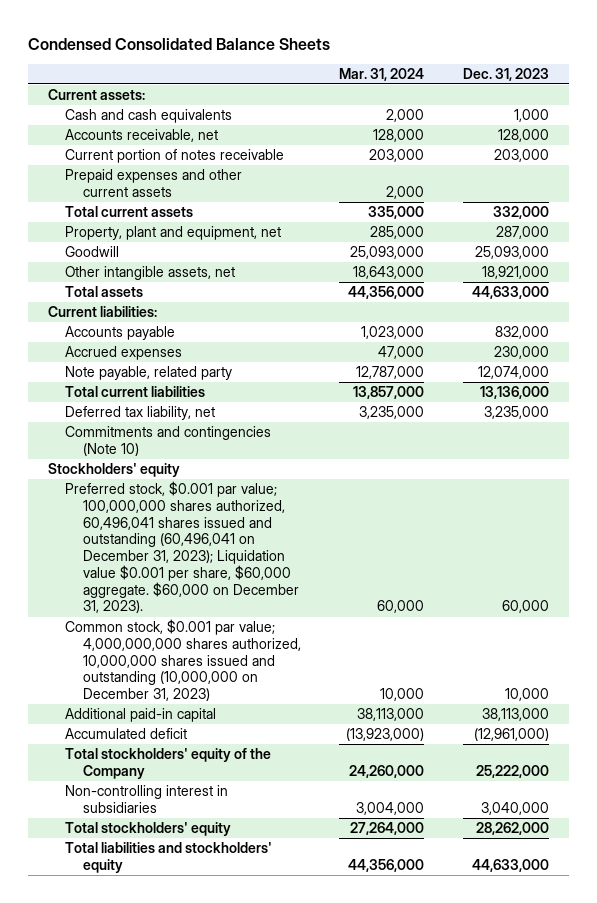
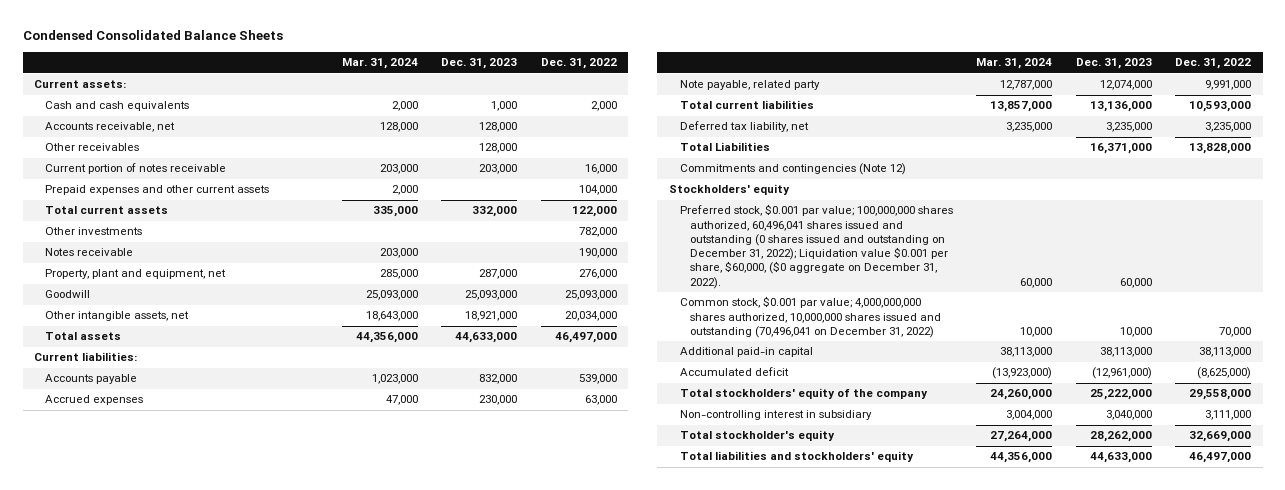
none -> [540,58,617,70] Dec. 31, 2022
none -> [45,143,140,152] Other receivables
none -> [45,227,143,236] Other investments
none -> [45,248,134,257] Notes receivable
none -> [679,142,770,152] Total Liabilities
[65,426,272,456] Commitments and contingencies (Note 10) -> [679,163,906,176] Commitments and contingencies (Note 12)
[65,481,299,614] Preferred stock, $0.001 par value; 100,000,000 shares authorized, 60,496,041 shares issued and outstanding (60,496,041 on December 31, 2023); Liquidation value $0.001 per share, $60,000 aggregate. $60,000 on December 31, 2023). -> [679,204,953,289] Preferred stock, $0.001 par value; 100,000,000 shares authorized, 60,496,041 shares issued and outstanding (0 shares issued and outstanding on December 31, 2022); Liquidation value $0.001 per share, $60,000, ($0 aggregate on December 31, 2022).
[65,619,301,702] Common stock, $0.001 par value; 4,000,000,000 shares authorized, 10,000,000 shares issued and outstanding (10,000,000 on December 31, 2023) -> [679,296,942,338] Common stock, $0.001 par value; 4,000,000,000 shares authorized, 10,000,000 shares issued and outstanding (70,496,041 on December 31, 2022)
[65,748,272,779] Total stockholders' equity of the Company -> [679,388,928,400] Total stockholders' equity of the company
[65,785,229,813] Non-controlling interest in subsidiaries -> [679,410,872,421] Non-controlling interest in subsidiary
[65,822,232,837] Total stockholders' equity -> [679,430,835,442] Total stockholder's equity

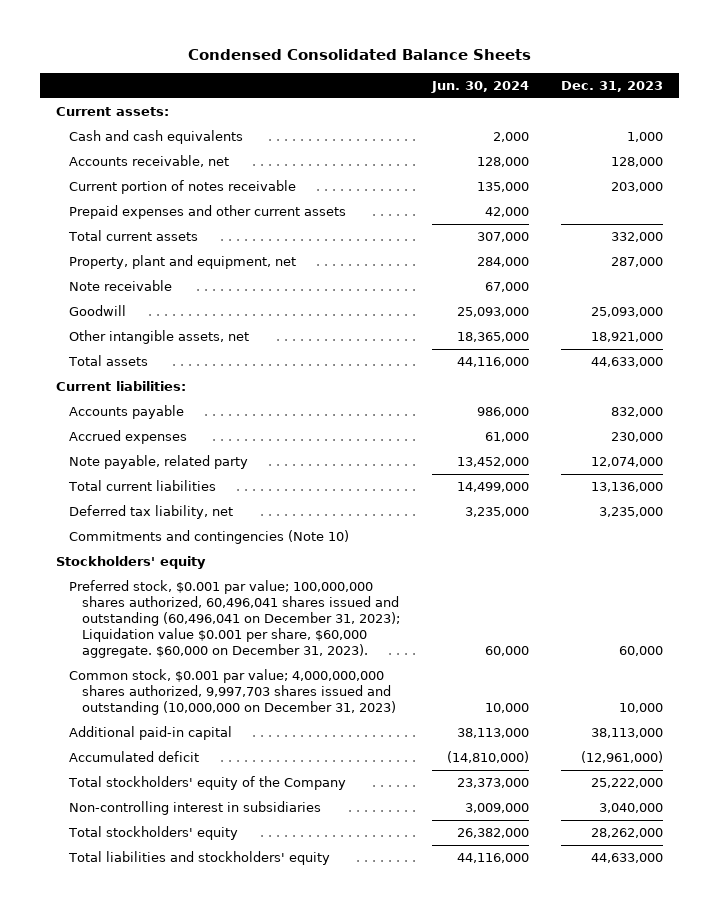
[341,58,418,70] Mar. 31, 2024 -> none
[540,58,617,70] Dec. 31, 2022 -> none
none -> [431,80,530,93] Jun. 30, 2024
[45,143,140,152] Other receivables -> none
[45,227,143,236] Other investments -> none
[45,248,134,257] Notes receivable -> none
none -> [68,280,172,292] Note receivable
[679,142,770,152] Total Liabilities -> none
[679,163,906,176] Commitments and contingencies (Note 12) -> [68,530,349,545] Commitments and contingencies (Note 10)
[679,204,953,289] Preferred stock, $0.001 par value; 100,000,000 shares authorized, 60,496,041 shares issued and outstanding (0 shares issued and outstanding on December 31, 2022); Liquidation value $0.001 per share, $60,000, ($0 aggregate on December 31, 2022). -> [68,580,401,658] Preferred stock, $0.001 par value; 100,000,000 shares authorized, 60,496,041 shares issued and outstanding (60,496,041 on December 31, 2023); Liquidation value $0.001 per share, $60,000 aggregate. $60,000 on December 31, 2023).
[679,296,942,338] Common stock, $0.001 par value; 4,000,000,000 shares authorized, 10,000,000 shares issued and outstanding (70,496,041 on December 31, 2022) -> [68,669,397,715] Common stock, $0.001 par value; 4,000,000,000 shares authorized, 9,997,703 shares issued and outstanding (10,000,000 on December 31, 2023)
[679,388,928,400] Total stockholders' equity of the company -> [67,776,346,791] Total stockholders' equity of the Company
[679,410,872,421] Non-controlling interest in subsidiary -> [68,801,321,816] Non-controlling interest in subsidiaries
[679,430,835,442] Total stockholder's equity -> [67,826,238,841] Total stockholders' equity

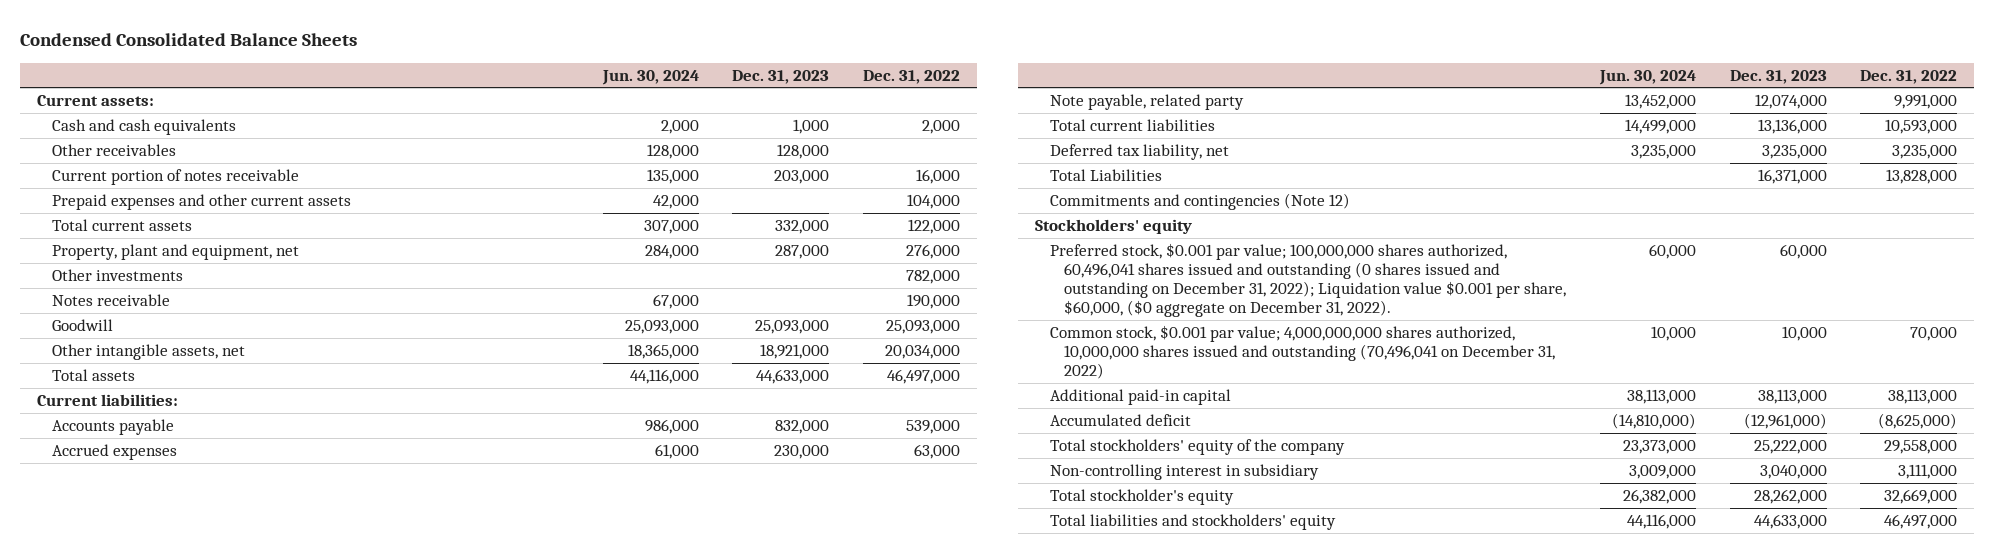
none -> [862,69,960,84] Dec. 31, 2022
[68,155,229,168] Accounts receivable, net -> [52,144,177,157] Other receivables
none -> [52,269,184,282] Other investments
[68,280,172,292] Note receivable -> [52,294,171,307] Notes receivable
none -> [1049,169,1162,182] Total Liabilities
[68,530,349,545] Commitments and contingencies (Note 10) -> [1049,193,1350,211] Commitments and contingencies (Note 12)
[68,580,401,658] Preferred stock, $0.001 par value; 100,000,000 shares authorized, 60,496,041 shares issued and outstanding (60,496,041 on December 31, 2023); Liquidation value $0.001 per share, $60,000 aggregate. $60,000 on December 31, 2023). -> [1049,243,1567,318] Preferred stock, $0.001 par value; 100,000,000 shares authorized, 60,496,041 shares issued and outstanding (0 shares issued and outstanding on December 31, 2022); Liquidation value $0.001 per share, $60,000, ($0 aggregate on December 31, 2022).
[68,669,397,715] Common stock, $0.001 par value; 4,000,000,000 shares authorized, 9,997,703 shares issued and outstanding (10,000,000 on December 31, 2023) -> [1049,325,1556,380] Common stock, $0.001 par value; 4,000,000,000 shares authorized, 10,000,000 shares issued and outstanding (70,496,041 on December 31, 2022)
[67,776,346,791] Total stockholders' equity of the Company -> [1049,439,1345,456] Total stockholders' equity of the company
[68,801,321,816] Non-controlling interest in subsidiaries -> [1049,464,1319,481] Non-controlling interest in subsidiary
[67,826,238,841] Total stockholders' equity -> [1049,489,1234,506] Total stockholder's equity

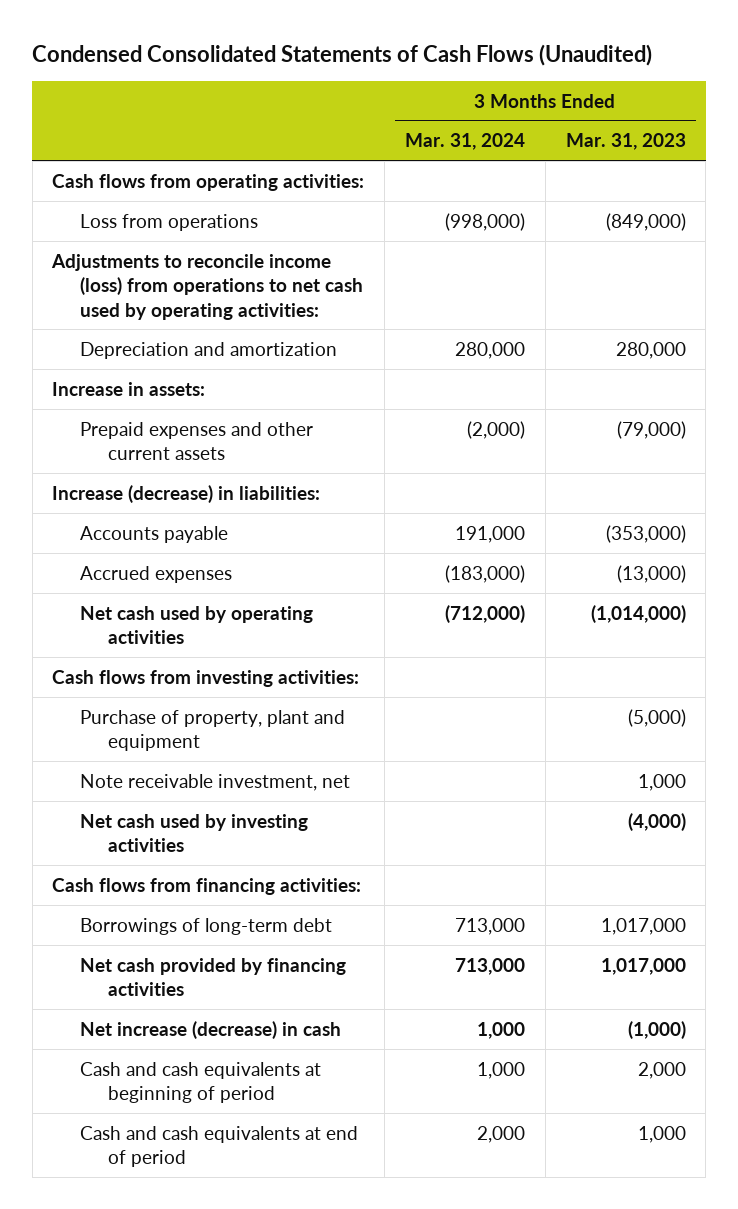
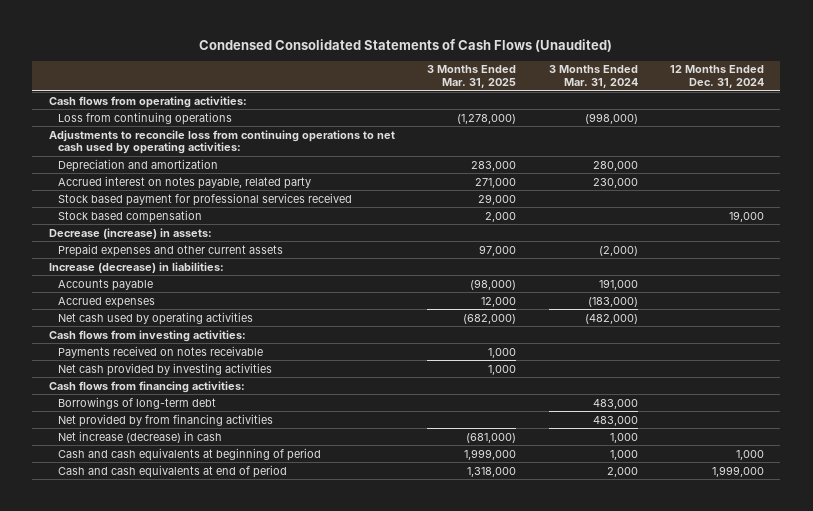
[565,133,686,151] Mar. 31, 2023 -> none
none -> [427,65,517,89] 3 Months Ended Mar. 31, 2025
none -> [670,65,765,89] 12 Months Ended Dec. 31, 2024
[80,213,259,231] Loss from operations -> [58,111,233,125] Loss from continuing operations
[51,253,364,320] Adjustments to reconcile income (loss) from operations to net cash used by operating activities: -> [48,129,395,155] Adjustments to reconcile loss from continuing operations to net cash used by operating activities:
none -> [58,175,312,189] Accrued interest on notes payable, related party
none -> [58,192,353,206] Stock based payment for professional services received
none -> [58,209,203,223] Stock based compensation
[52,381,206,396] Increase in assets: -> [48,227,212,239] Decrease (increase) in assets:
[445,604,526,623] (712,000) -> [584,313,638,324] (482,000)
[80,709,346,752] Purchase of property, plant and equipment -> none
[80,773,351,791] Note receivable investment, net -> none
none -> [58,345,264,358] Payments received on notes receivable
[80,813,309,853] Net cash used by investing activities -> [58,362,273,376] Net cash provided by investing activities
[455,917,526,935] 713,000 -> [592,398,638,409] 483,000
[80,957,347,997] Net cash provided by financing activities -> [58,413,274,427] Net provided by from financing activities
[455,957,526,975] 713,000 -> [592,415,638,426] 483,000

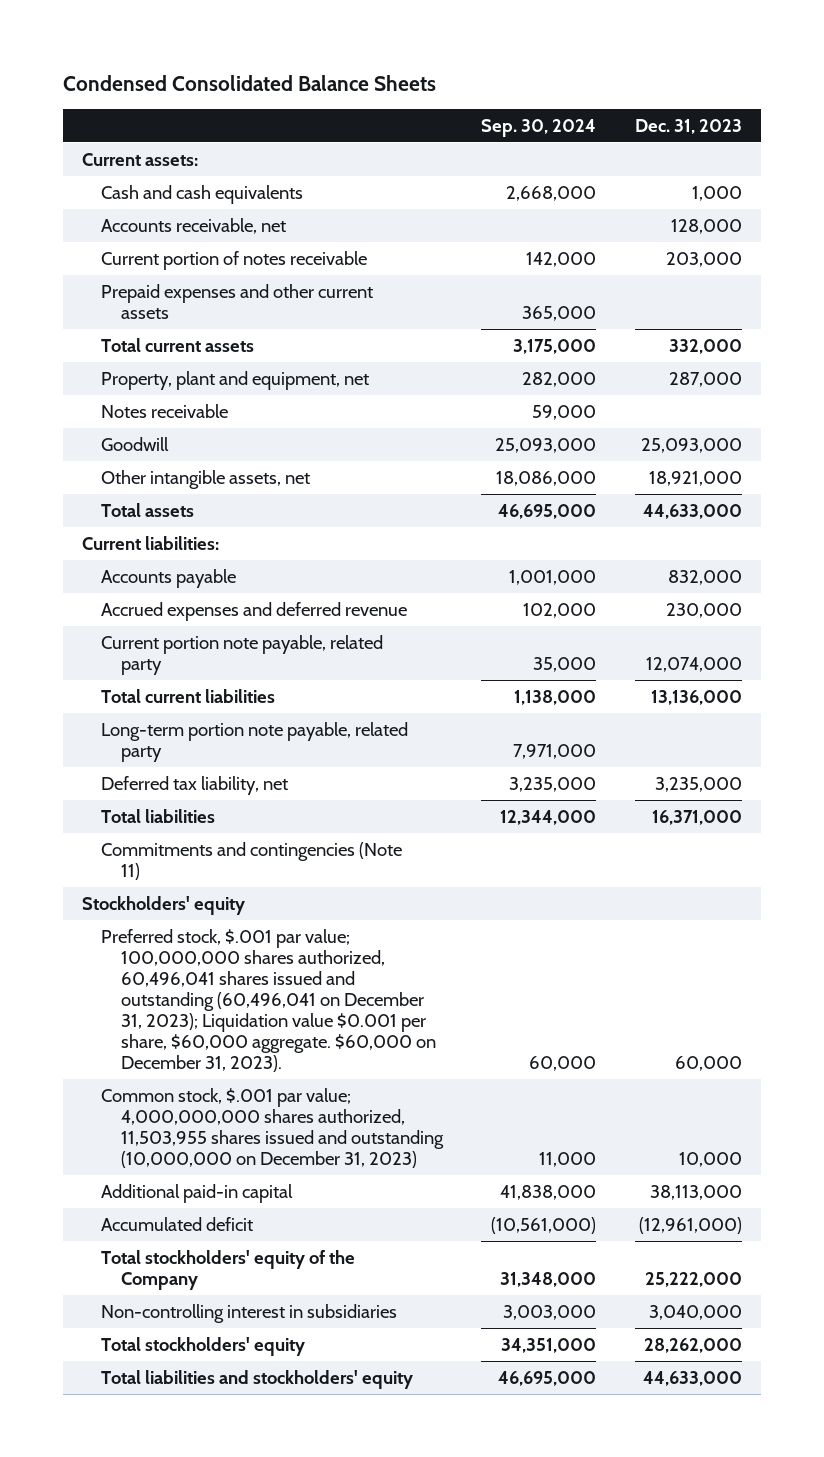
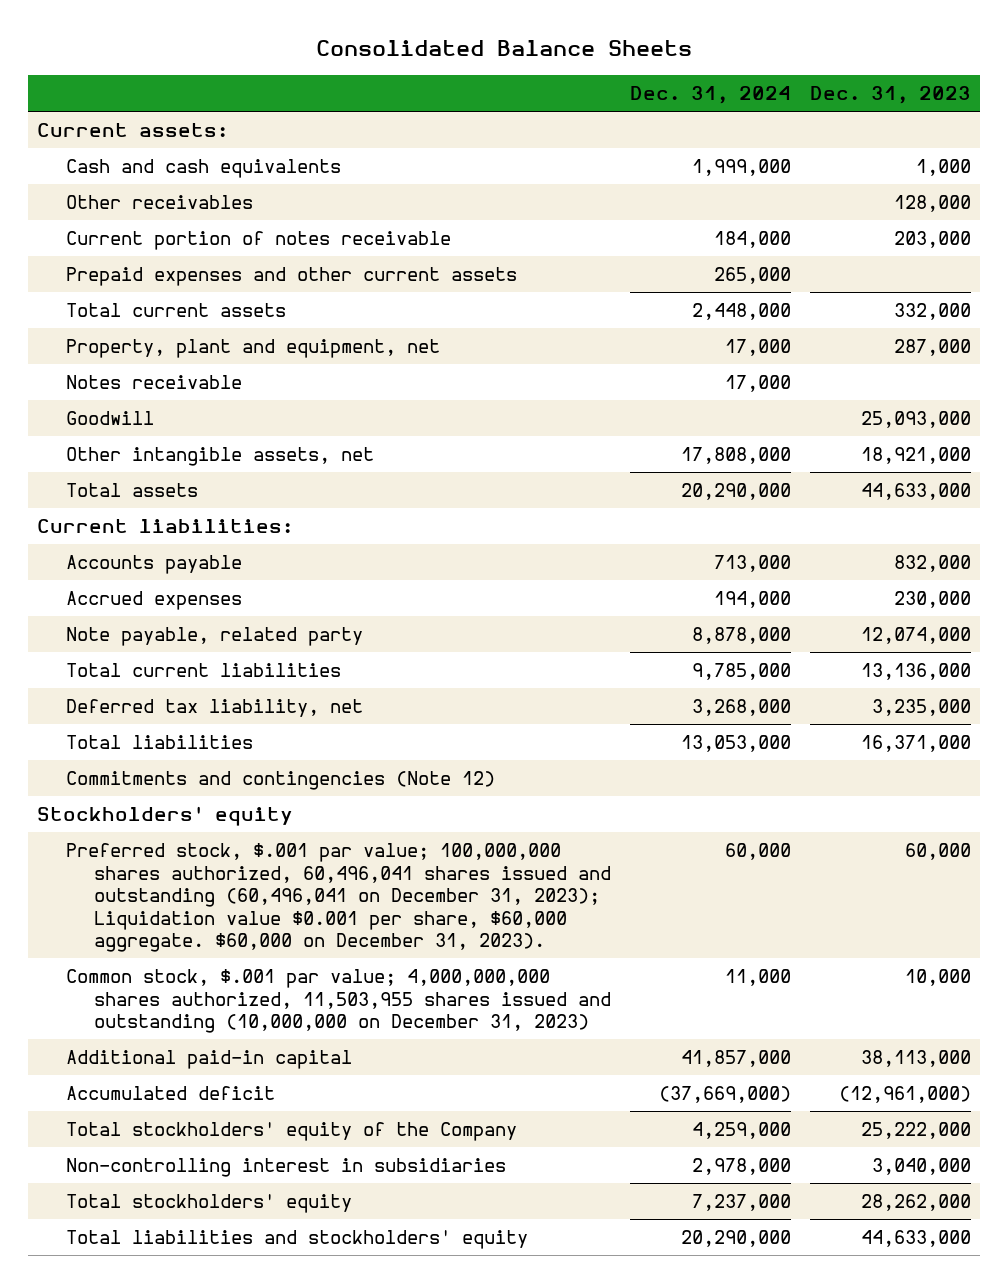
[62,74,436,91] Condensed Consolidated Balance Sheets -> [316,40,693,57] Consolidated Balance Sheets
[481,118,597,137] Sep. 30, 2024 -> none
none -> [629,85,791,104] Dec. 31, 2024
[101,217,287,234] Accounts receivable, net -> [65,195,253,210] Other receivables
[101,601,408,621] Accrued expenses and deferred revenue -> [65,591,242,611] Accrued expenses
[101,634,384,675] Current portion note payable, related party -> [65,627,363,647] Note payable, related party
[101,721,409,762] Long-term portion note payable, related party -> none
[101,841,403,880] Commitments and contingencies (Note 11) -> [65,771,495,791] Commitments and contingencies (Note 12)

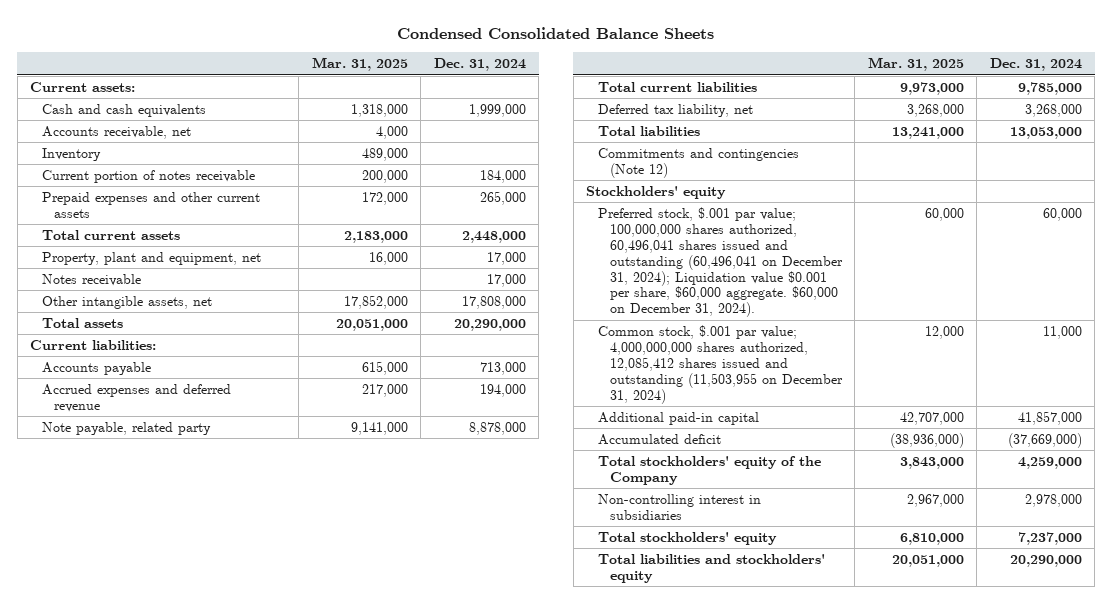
[316,40,693,57] Consolidated Balance Sheets -> [397,26,715,39] Condensed Consolidated Balance Sheets
[809,85,971,104] Dec. 31, 2023 -> none
none -> [311,57,408,72] Mar. 31, 2025
[65,195,253,210] Other receivables -> none
none -> [42,125,192,139] Accounts receivable, net
none -> [42,147,102,161] Inventory
[65,411,154,426] Goodwill -> none
[65,591,242,611] Accrued expenses -> [42,383,232,412] Accrued expenses and deferred revenue
[65,843,611,953] Preferred stock, $.001 par value; 100,000,000 shares authorized, 60,496,041 shares issued and outstanding (60,496,041 on December 31, 2023); Liquidation value $0.001 per share, $60,000 aggregate. $60,000 on December 31, 2023). -> [598,206,843,318] Preferred stock, $.001 par value; 100,000,000 shares authorized, 60,496,041 shares issued and outstanding (60,496,041 on December 31, 2024); Liquidation value $0.001 per share, $60,000 aggregate. $60,000 on December 31, 2024).
[65,969,611,1034] Common stock, $.001 par value; 4,000,000,000 shares authorized, 11,503,955 shares issued and outstanding (10,000,000 on December 31, 2023) -> [598,324,843,404] Common stock, $.001 par value; 4,000,000,000 shares authorized, 12,085,412 shares issued and outstanding (11,503,955 on December 31, 2024)

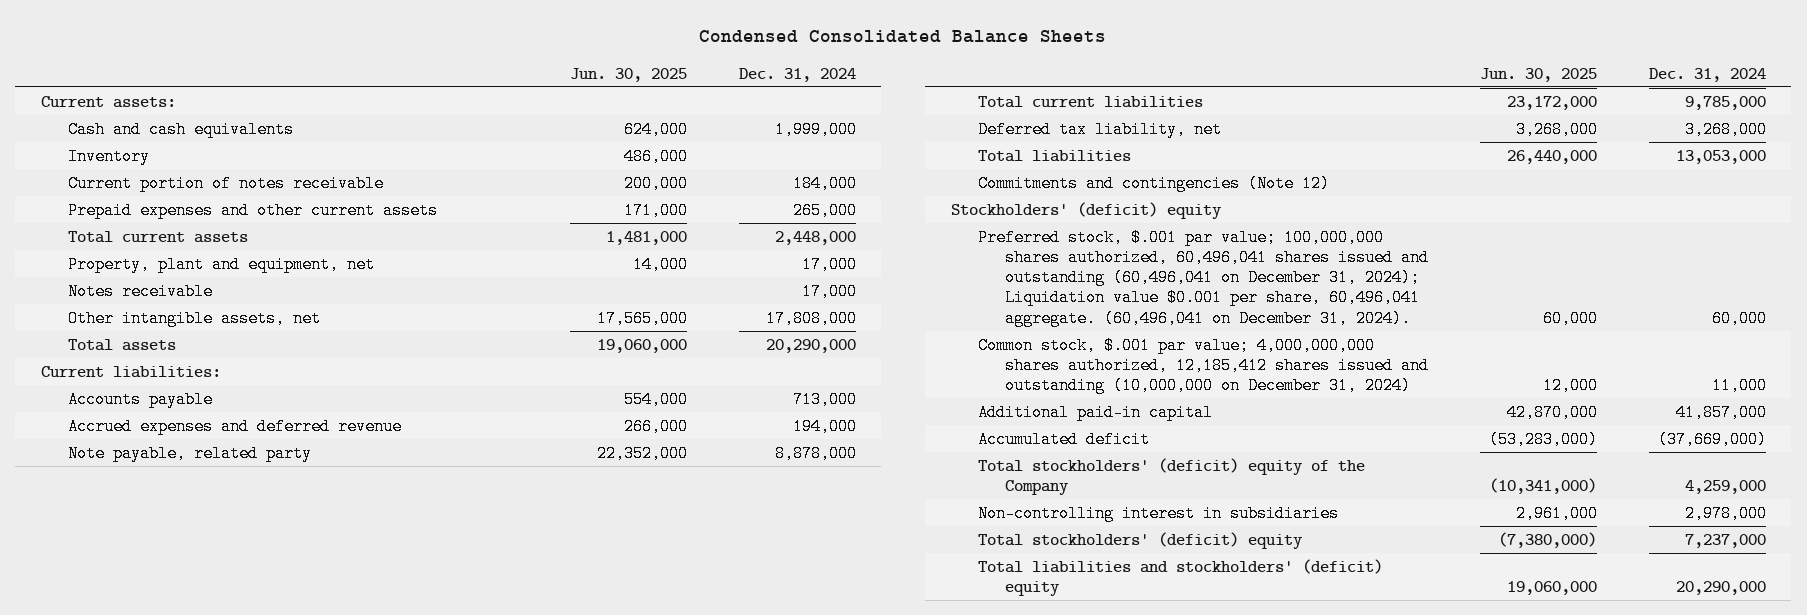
[311,57,408,72] Mar. 31, 2025 -> none
none -> [570,67,688,82] Jun. 30, 2025
[42,125,192,139] Accounts receivable, net -> none
[586,185,727,199] Stockholders' equity -> [950,201,1222,219] Stockholders' (deficit) equity
[598,206,843,318] Preferred stock, $.001 par value; 100,000,000 shares authorized, 60,496,041 shares issued and outstanding (60,496,041 on December 31, 2024); Liquidation value $0.001 per share, $60,000 aggregate. $60,000 on December 31, 2024). -> [978,228,1430,327] Preferred stock, $.001 par value; 100,000,000 shares authorized, 60,496,041 shares issued and outstanding (60,496,041 on December 31, 2024); Liquidation value $0.001 per share, 60,496,041 aggregate. (60,496,041 on December 31, 2024).
[598,324,843,404] Common stock, $.001 par value; 4,000,000,000 shares authorized, 12,085,412 shares issued and outstanding (11,503,955 on December 31, 2024) -> [978,336,1430,395] Common stock, $.001 par value; 4,000,000,000 shares authorized, 12,185,412 shares issued and outstanding (10,000,000 on December 31, 2024)
[598,455,822,485] Total stockholders' equity of the Company -> [978,457,1366,495] Total stockholders' (deficit) equity of the Company
[598,531,778,545] Total stockholders' equity -> [978,531,1304,549] Total stockholders' (deficit) equity
[598,553,826,583] Total liabilities and stockholders' equity -> [978,558,1384,596] Total liabilities and stockholders' (deficit) equity

